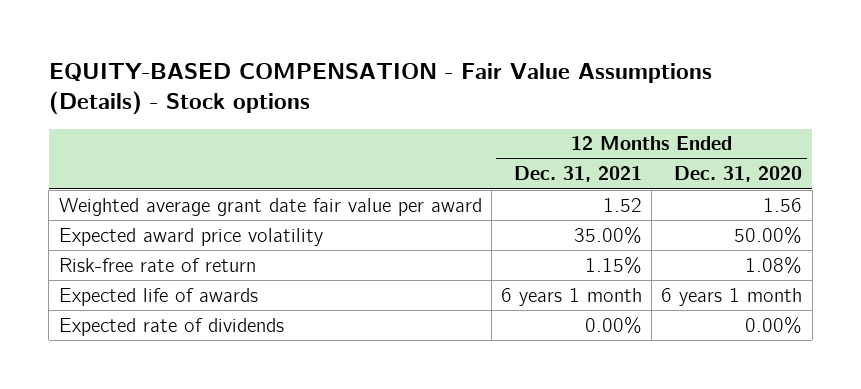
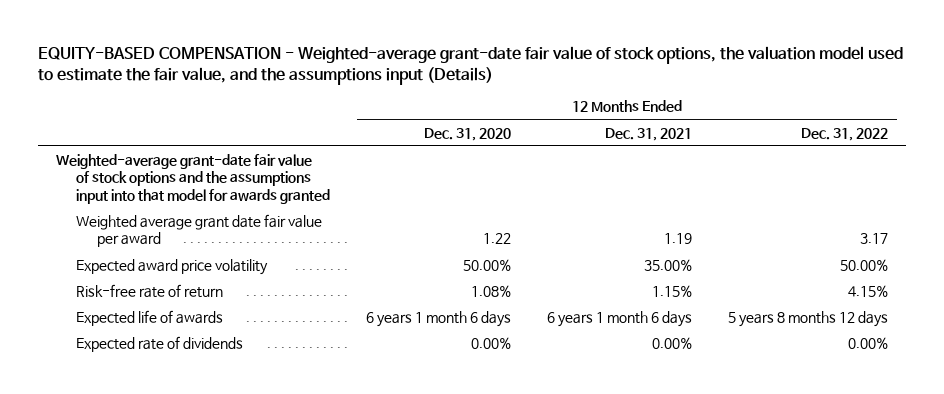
[48,62,712,116] EQUITY-BASED COMPENSATION - Fair Value Assumptions (Details) - Stock options -> [37,45,903,85] EQUITY-BASED COMPENSATION - Weighted-average grant-date fair value of stock options, the valuation model used to estimate the fair value, and the assumptions input (Details)
none -> [801,127,889,141] Dec. 31, 2022
none -> [55,154,331,204] Weighted-average grant-date fair value of stock options and the assumptions input into that model for awards granted
[602,197,642,212] 1.52 -> [664,233,693,245] 1.19
[763,197,803,212] 1.56 -> [483,233,512,245] 1.22
[500,287,642,306] 6 years 1 month -> [547,311,693,328] 6 years 1 month 6 days
[661,287,803,306] 6 years 1 month -> [366,311,512,328] 6 years 1 month 6 days

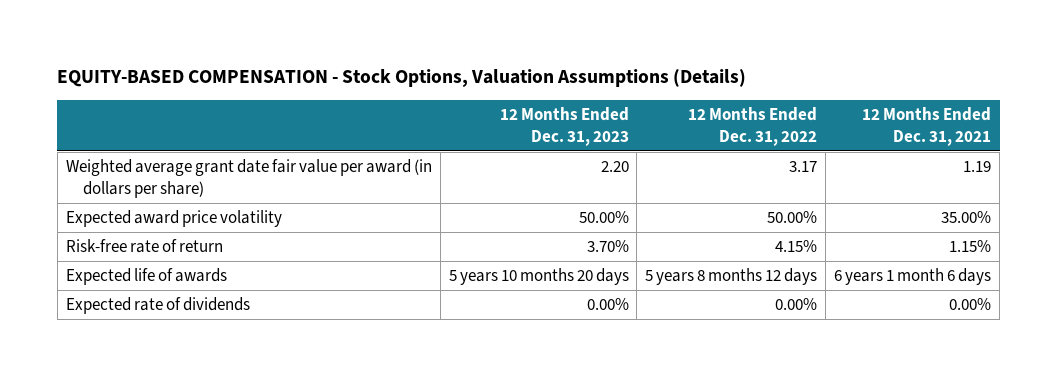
[37,45,903,85] EQUITY-BASED COMPENSATION - Weighted-average grant-date fair value of stock options, the valuation model used to estimate the fair value, and the assumptions input (Details) -> [57,69,747,88] EQUITY-BASED COMPENSATION - Stock Options, Valuation Assumptions (Details)
[424,127,512,141] Dec. 31, 2020 -> none
none -> [499,107,629,146] 12 Months Ended Dec. 31, 2023
[55,154,331,204] Weighted-average grant-date fair value of stock options and the assumptions input into that model for awards granted -> none
[76,214,323,248] Weighted average grant date fair value per award -> [65,159,432,198] Weighted average grant date fair value per award (in dollars per share)

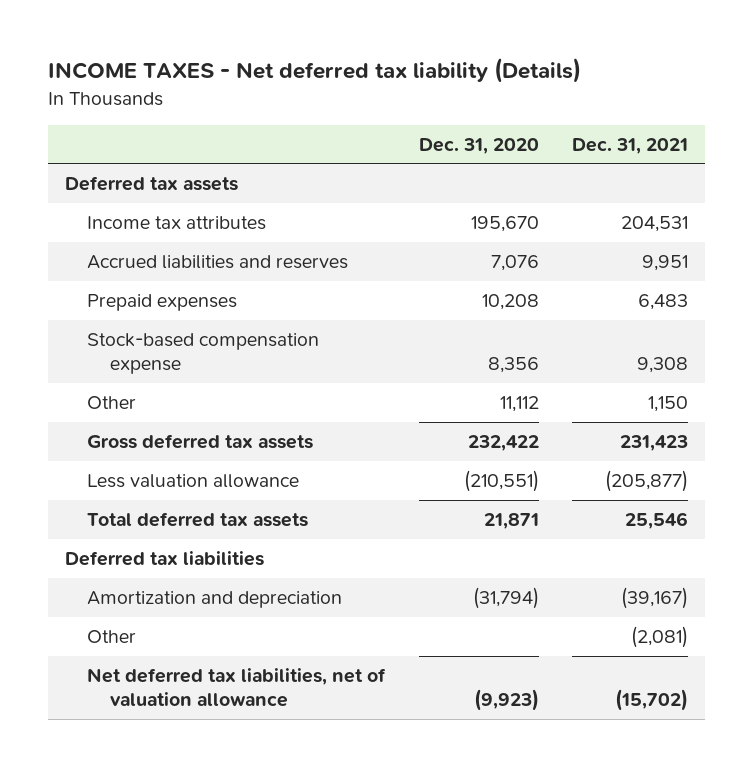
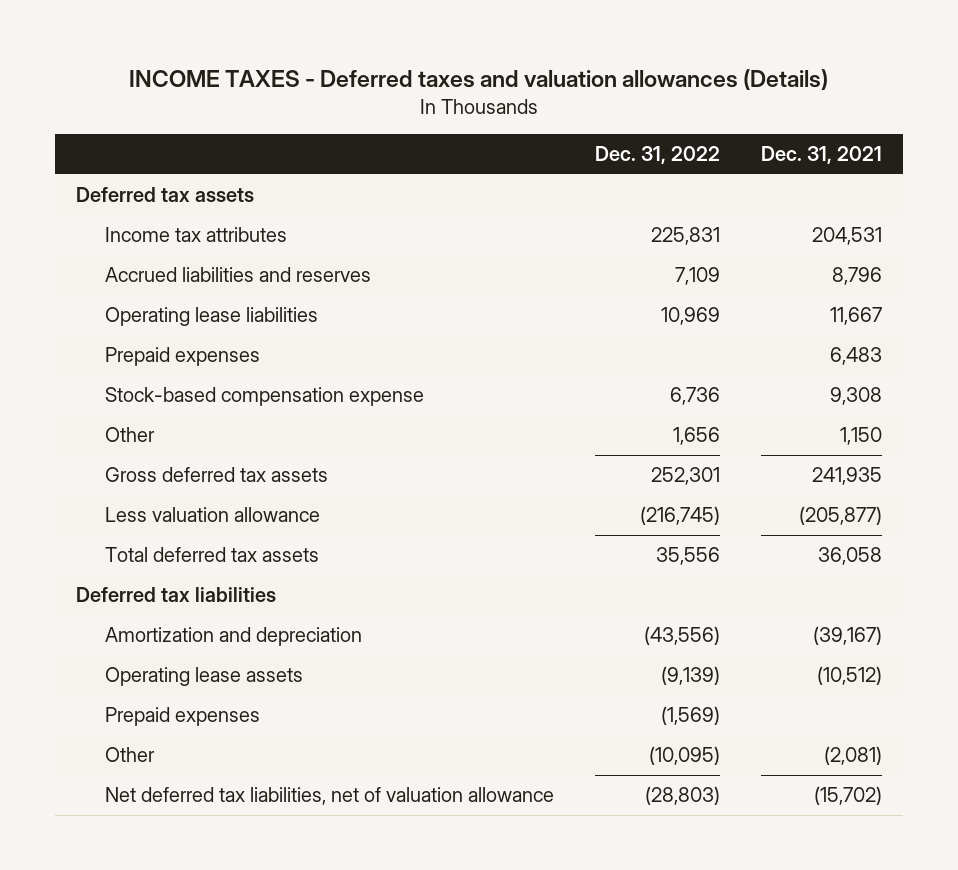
[47,58,581,84] INCOME TAXES - Net deferred tax liability (Details) -> [129,68,829,90] INCOME TAXES - Deferred taxes and valuation allowances (Details)
[418,137,539,154] Dec. 31, 2020 -> none
none -> [595,145,721,164] Dec. 31, 2022
[642,255,689,272] 9,951 -> [832,267,883,286] 8,796
none -> [105,307,319,327] Operating lease liabilities
[620,435,689,452] 231,423 -> [812,467,883,486] 241,935
[625,512,689,530] 25,546 -> [818,547,883,566] 36,058
none -> [105,667,304,687] Operating lease assets
none -> [105,707,261,727] Prepaid expenses

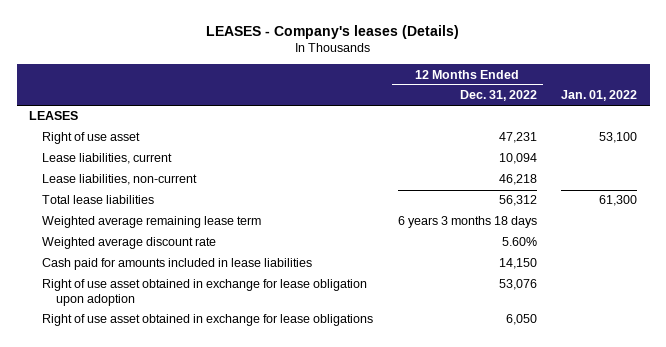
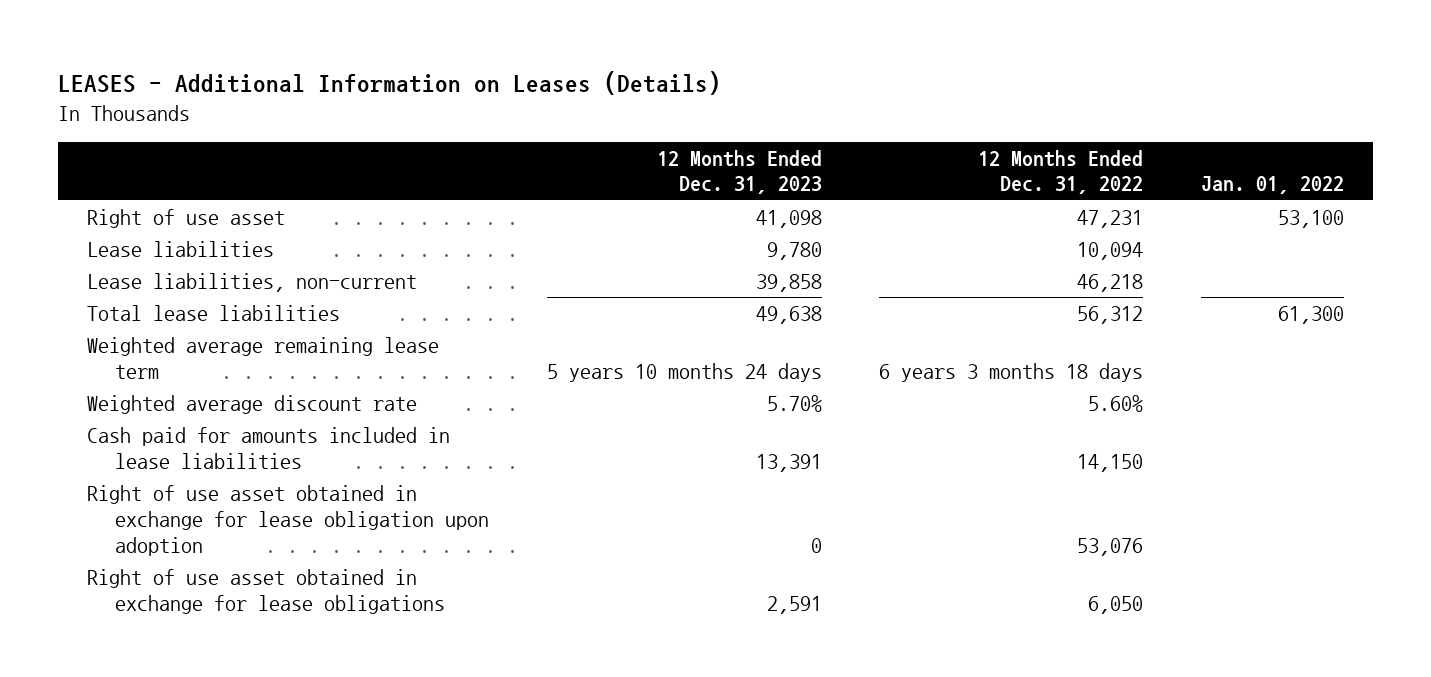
[206,24,460,39] LEASES - Company's leases (Details) -> [58,71,722,96] LEASES - Additional Information on Leases (Details)
none -> [656,149,822,195] 12 Months Ended Dec. 31, 2023
[28,111,78,121] LEASES -> none
[42,153,173,165] Lease liabilities, current -> [86,240,274,257] Lease liabilities

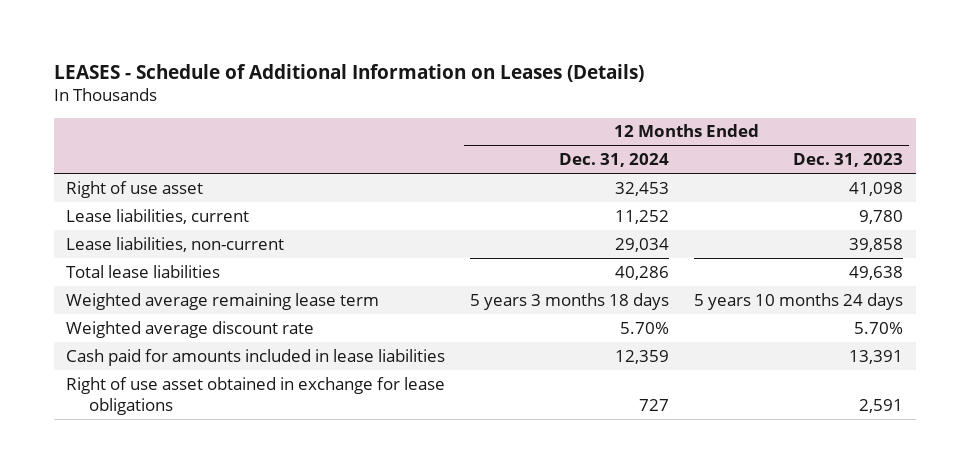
[58,71,722,96] LEASES - Additional Information on Leases (Details) -> [53,64,644,83] LEASES - Schedule of Additional Information on Leases (Details)
[978,149,1144,195] 12 Months Ended Dec. 31, 2022 -> none
[1200,176,1344,195] Jan. 01, 2022 -> none
none -> [559,153,670,168] Dec. 31, 2024
[86,240,274,257] Lease liabilities -> [66,208,250,224] Lease liabilities, current
[86,484,490,556] Right of use asset obtained in exchange for lease obligation upon adoption -> none

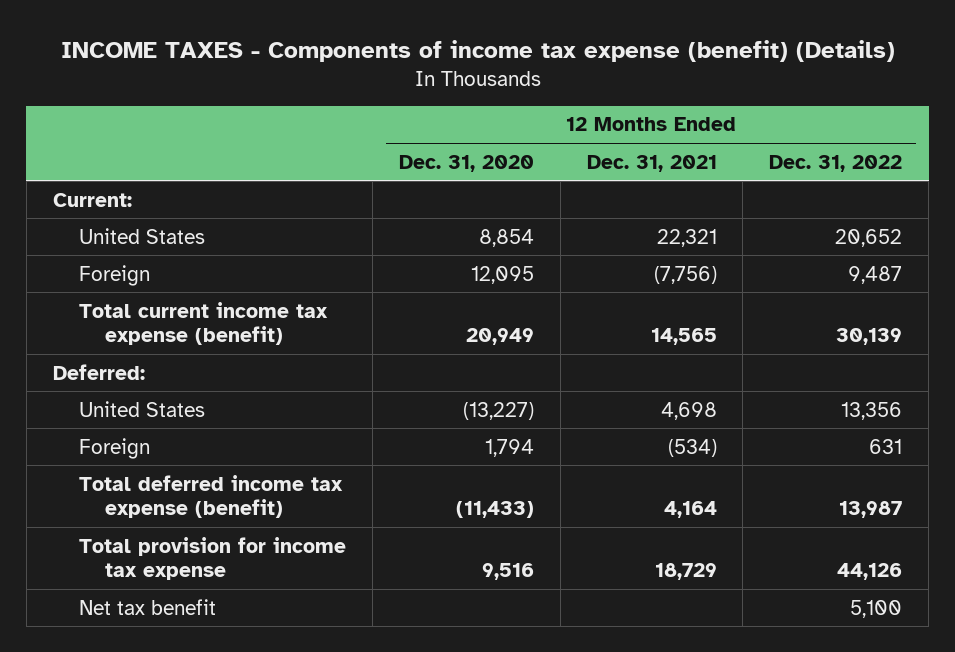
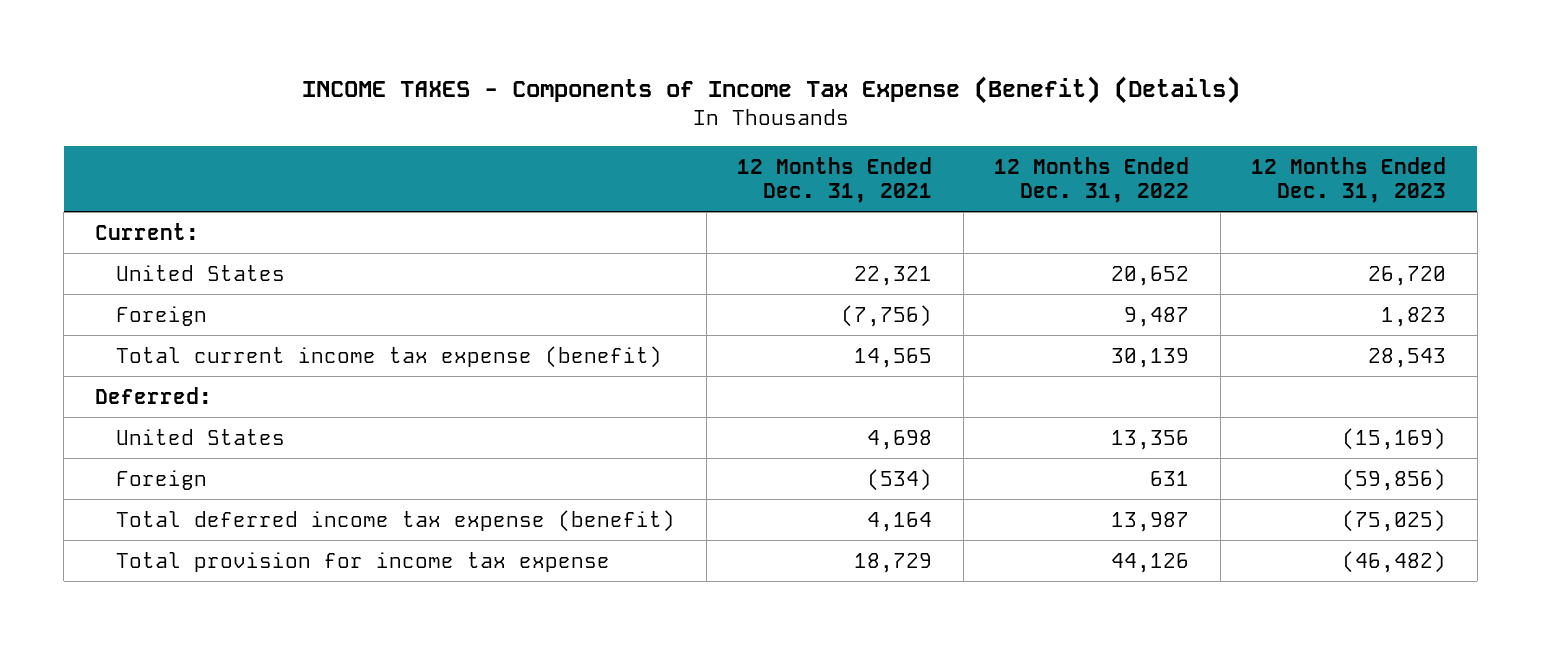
[60,40,895,63] INCOME TAXES - Components of income tax expense (benefit) (Details) -> [301,75,1240,104] INCOME TAXES - Components of Income Tax Expense (Benefit) (Details)
[398,154,534,172] Dec. 31, 2020 -> none
none -> [1251,156,1447,204] 12 Months Ended Dec. 31, 2023
[79,598,217,615] Net tax benefit -> none

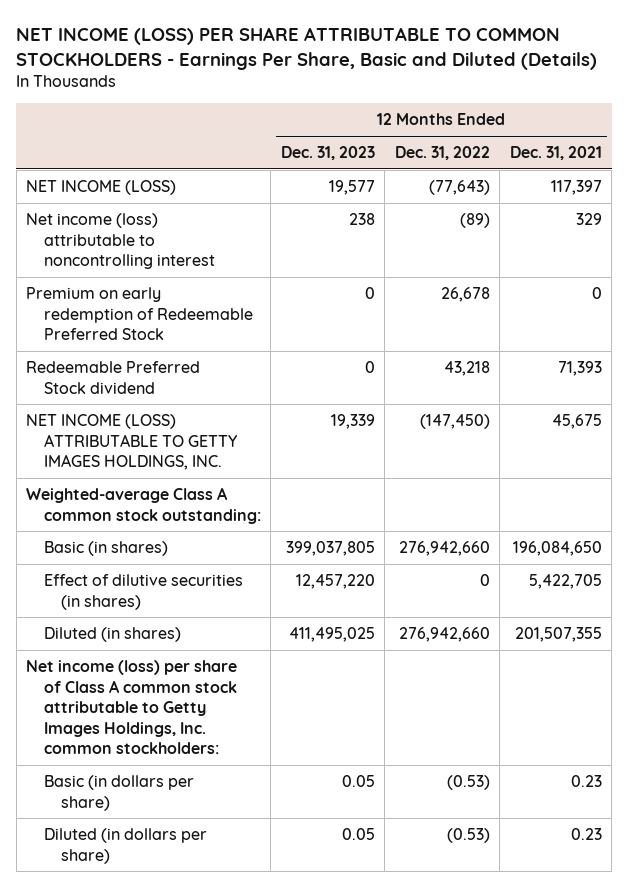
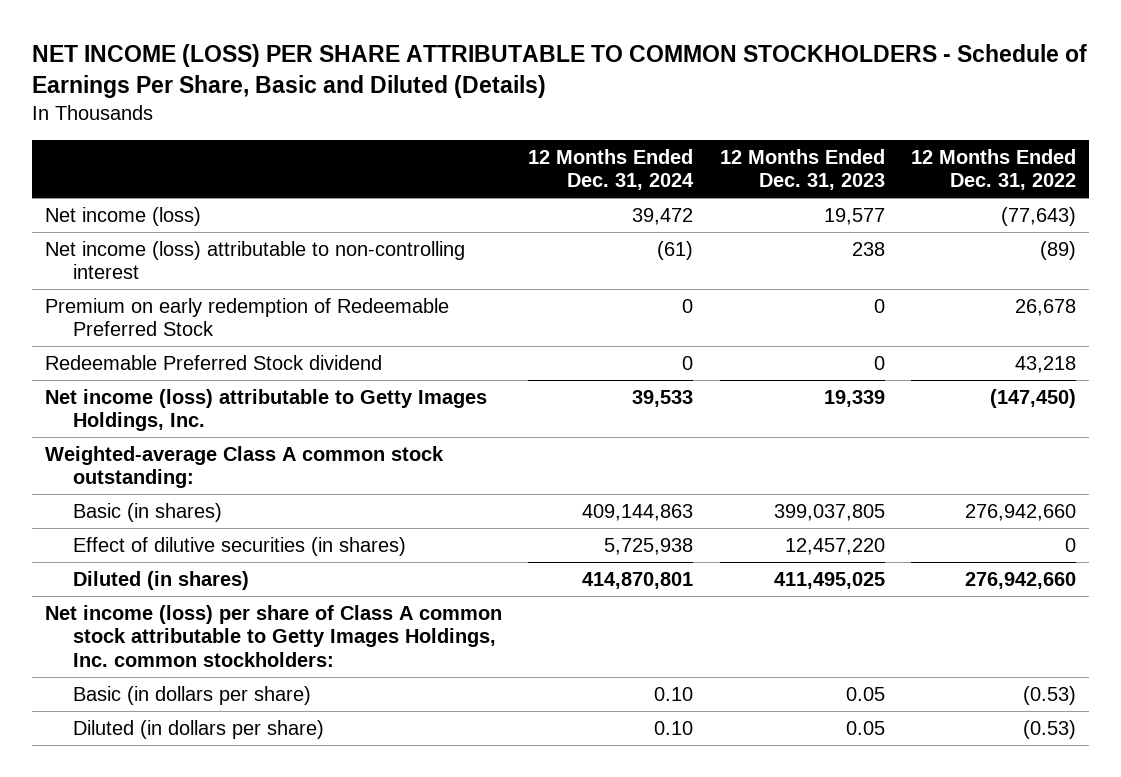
[16,26,598,70] NET INCOME (LOSS) PER SHARE ATTRIBUTABLE TO COMMON STOCKHOLDERS - Earnings Per Share, Basic and Diluted (Details) -> [31,44,1087,99] NET INCOME (LOSS) PER SHARE ATTRIBUTABLE TO COMMON STOCKHOLDERS - Schedule of Earnings Per Share, Basic and Diluted (Details)
[509,146,602,161] Dec. 31, 2021 -> none
none -> [528,148,695,191] 12 Months Ended Dec. 31, 2024
[26,180,177,196] NET INCOME (LOSS) -> [44,206,201,226] Net income (loss)
[26,213,215,270] Net income (loss) attributable to noncontrolling interest -> [44,240,465,280] Net income (loss) attributable to non-controlling interest
[26,414,238,471] NET INCOME (LOSS) ATTRIBUTABLE TO GETTY IMAGES HOLDINGS, INC. -> [44,388,487,432] Net income (loss) attributable to Getty Images Holdings, Inc.

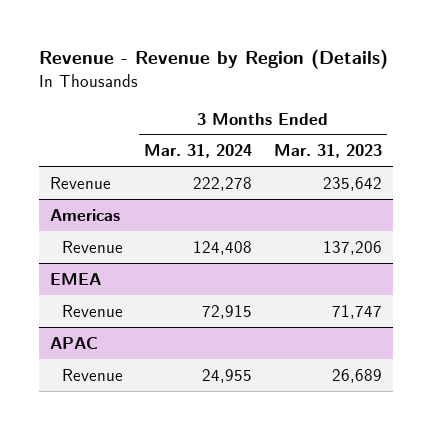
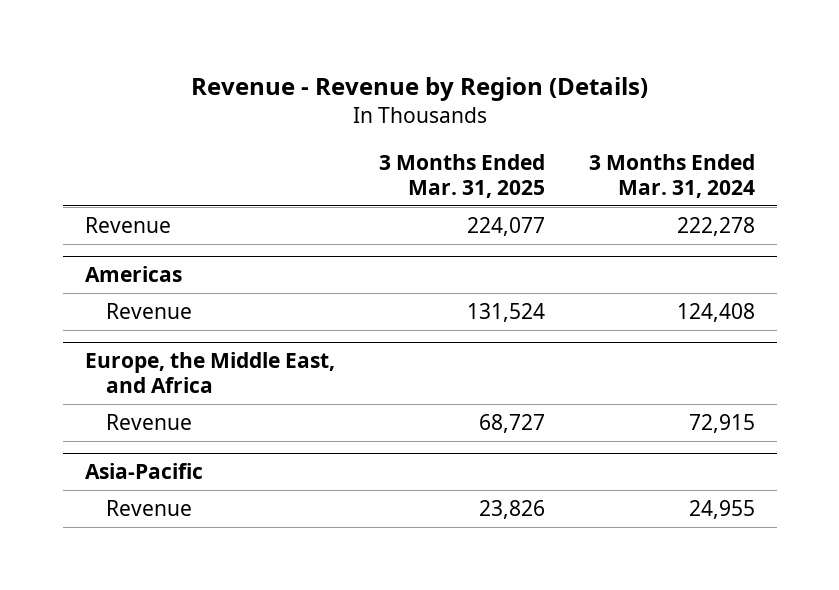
[274,144,383,159] Mar. 31, 2023 -> none
none -> [378,153,545,198] 3 Months Ended Mar. 31, 2025
[49,272,101,285] EMEA -> [84,352,335,394] Europe, the Middle East, and Africa
[49,336,98,349] APAC -> [84,463,203,480] Asia-Pacific

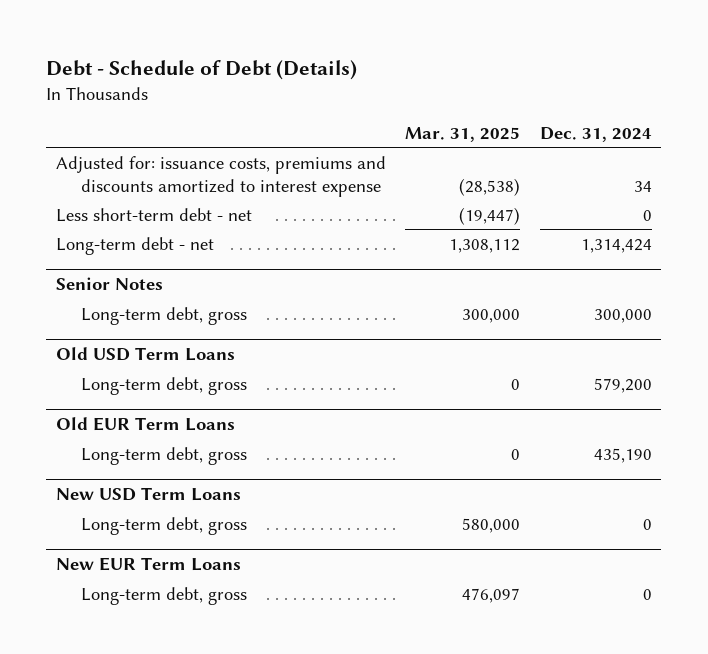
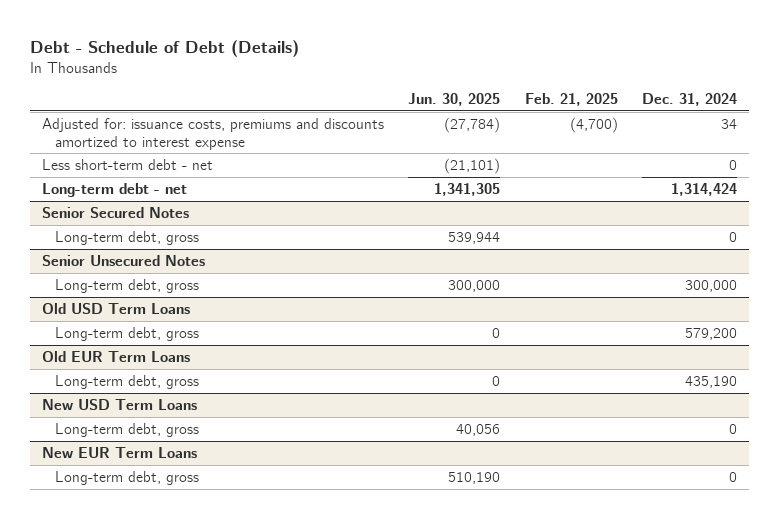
[405,126,521,142] Mar. 31, 2025 -> none
none -> [408,93,501,107] Jun. 30, 2025
none -> [524,93,618,107] Feb. 21, 2025
[55,277,163,291] Senior Notes -> [41,206,189,218] Senior Secured Notes
none -> [54,230,199,245] Long-term debt, gross
none -> [41,254,205,266] Senior Unsecured Notes

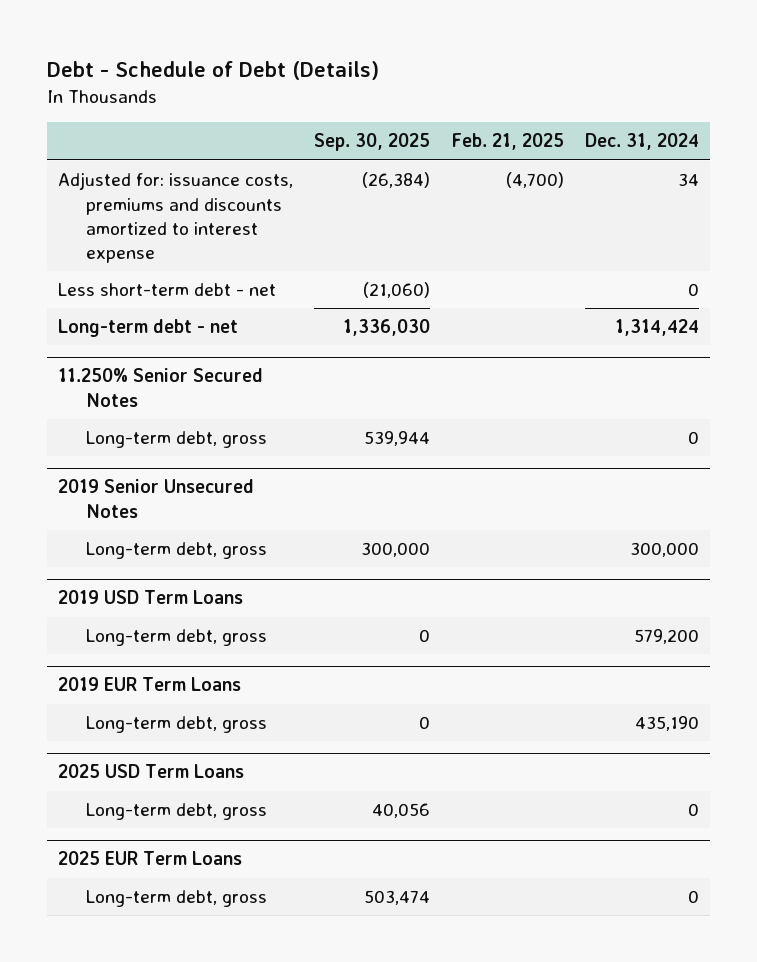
[408,93,501,107] Jun. 30, 2025 -> none
none -> [313,133,430,152] Sep. 30, 2025
[41,206,189,218] Senior Secured Notes -> [57,368,263,407] 11.250% Senior Secured Notes
[41,254,205,266] Senior Unsecured Notes -> [57,479,254,518] 2019 Senior Unsecured Notes
[41,302,190,314] Old USD Term Loans -> [57,590,243,605] 2019 USD Term Loans
[41,350,190,362] Old EUR Term Loans -> [57,677,241,692] 2019 EUR Term Loans
[41,398,197,410] New USD Term Loans -> [57,764,244,779] 2025 USD Term Loans
[41,446,197,458] New EUR Term Loans -> [57,851,242,866] 2025 EUR Term Loans

